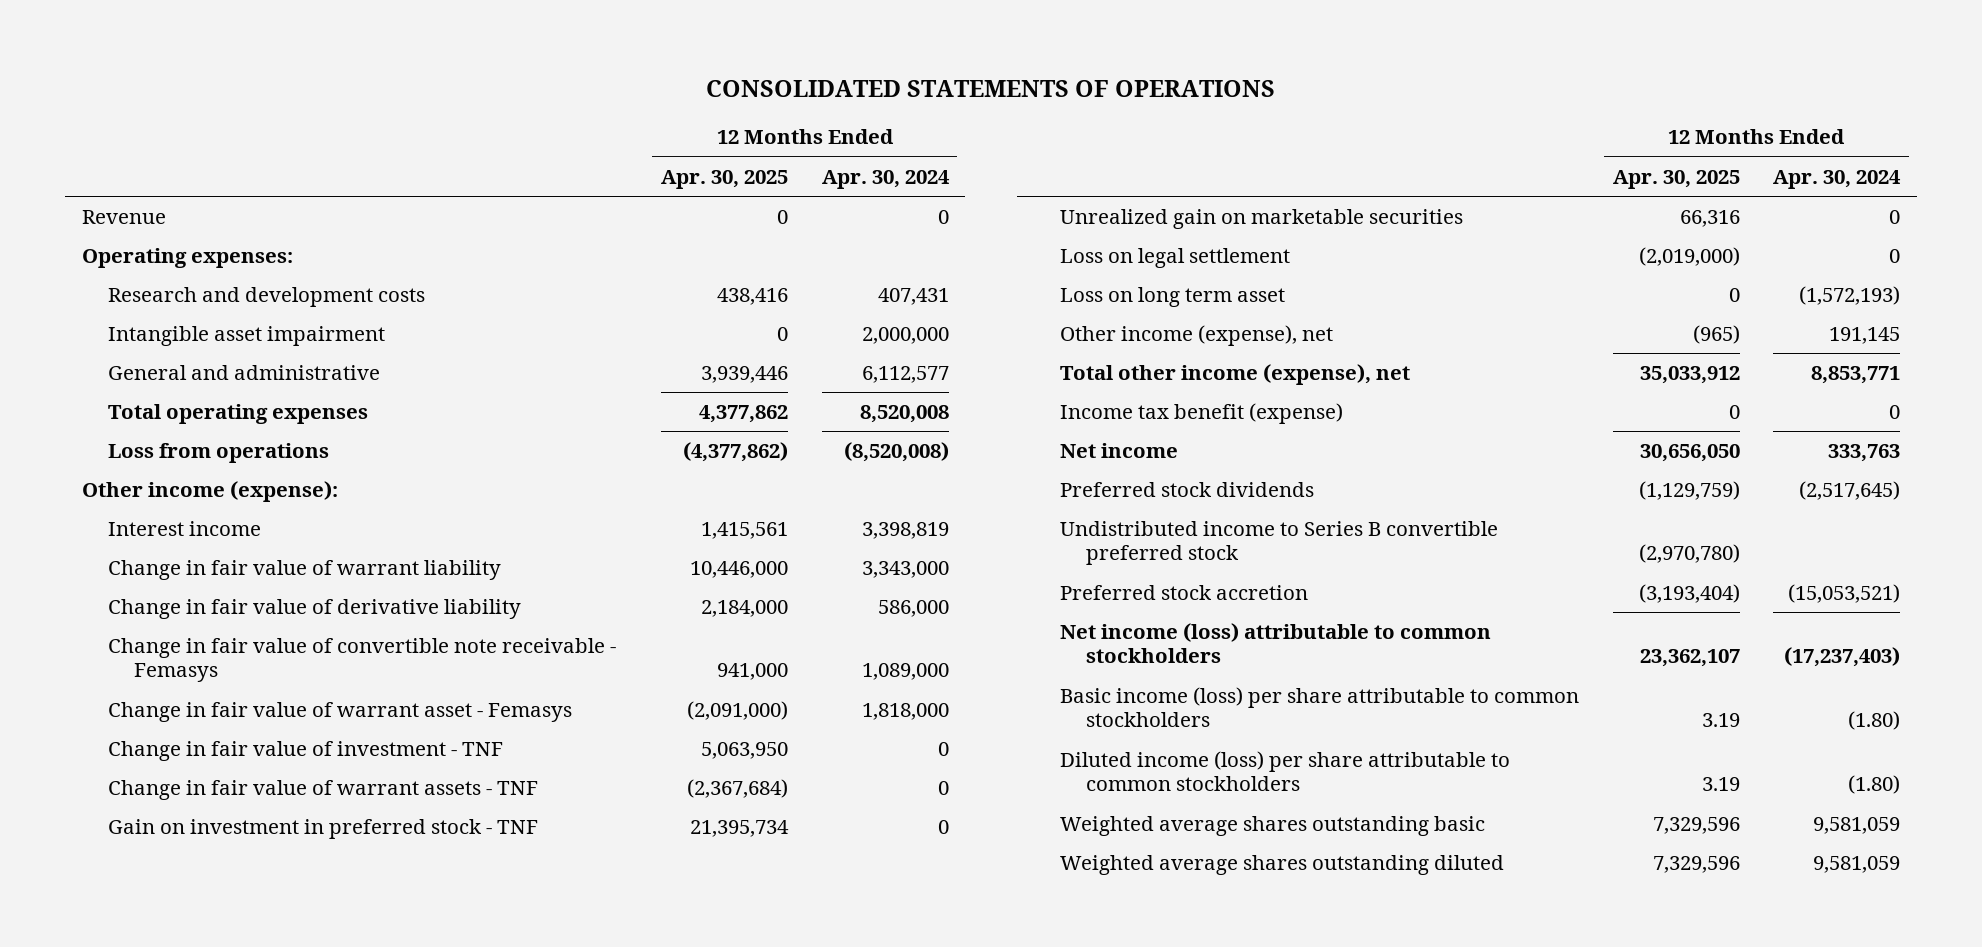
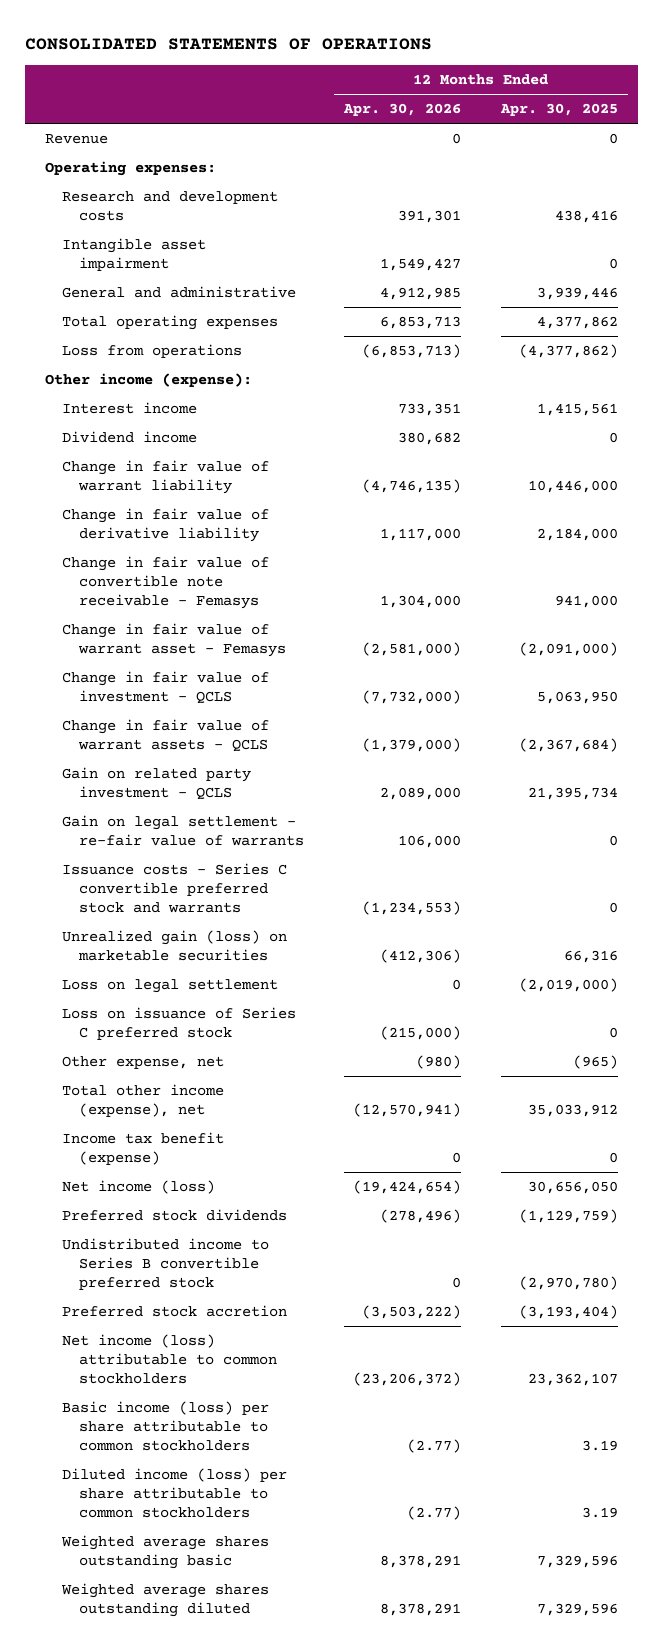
[821,169,950,189] Apr. 30, 2024 -> none
none -> [342,103,461,117] Apr. 30, 2026
none -> [61,431,197,444] Dividend income
[108,741,504,762] Change in fair value of investment - TNF -> [61,671,269,705] Change in fair value of investment - QCLS
[108,780,539,801] Change in fair value of warrant assets - TNF -> [61,719,269,753] Change in fair value of warrant assets - QCLS
[108,819,539,840] Gain on investment in preferred stock - TNF -> [61,767,251,801] Gain on related party investment - QCLS
none -> [61,815,304,847] Gain on legal settlement - re-fair value of warrants
none -> [61,863,287,914] Issuance costs - Series C convertible preferred stock and warrants
[1059,209,1463,230] Unrealized gain on marketable securities -> [61,930,287,962] Unrealized gain (loss) on marketable securities
[1059,287,1285,308] Loss on long term asset -> none
none -> [61,1007,296,1041] Loss on issuance of Series C preferred stock
[1059,325,1333,347] Other income (expense), net -> [61,1056,224,1070] Other expense, net
[1059,443,1178,459] Net income -> [61,1180,215,1195] Net income (loss)

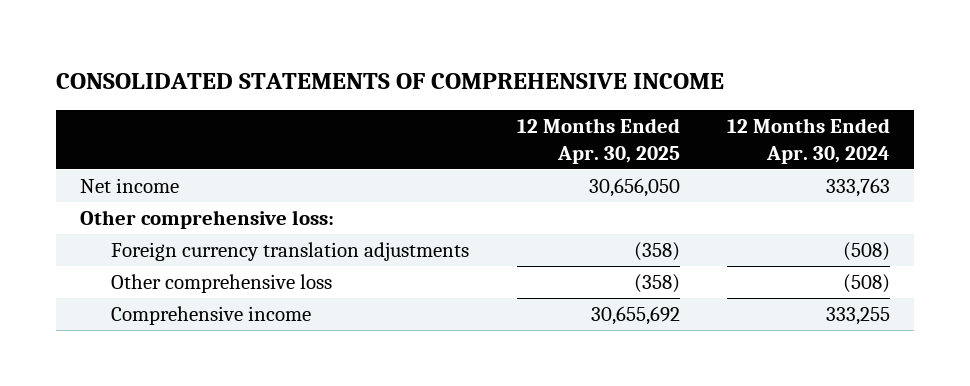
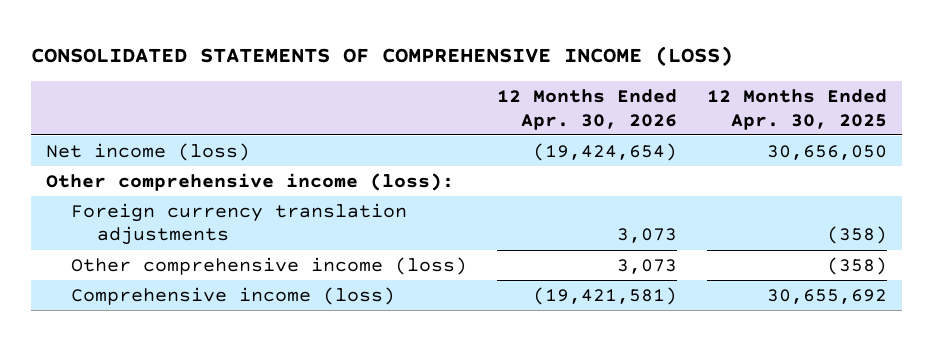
[55,72,724,89] CONSOLIDATED STATEMENTS OF COMPREHENSIVE INCOME -> [30,45,733,66] CONSOLIDATED STATEMENTS OF COMPREHENSIVE INCOME (LOSS)
[727,118,891,164] 12 Months Ended Apr. 30, 2024 -> none
none -> [497,89,678,130] 12 Months Ended Apr. 30, 2026
[79,178,179,194] Net income -> [45,142,250,161] Net income (loss)
[79,210,334,230] Other comprehensive loss: -> [45,172,454,191] Other comprehensive income (loss):
[110,274,332,294] Other comprehensive loss -> [71,256,468,275] Other comprehensive income (loss)
[110,306,311,326] Comprehensive income -> [71,286,396,305] Comprehensive income (loss)

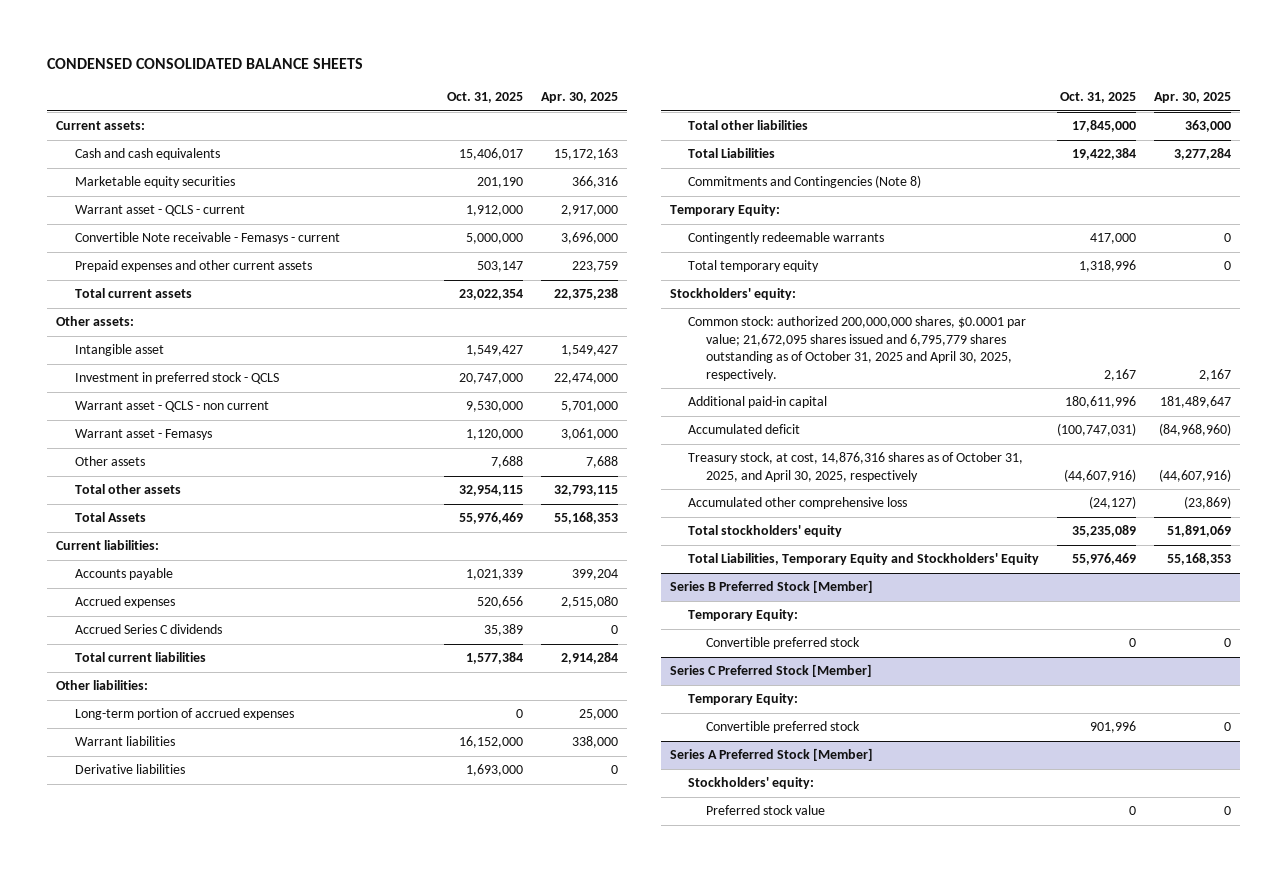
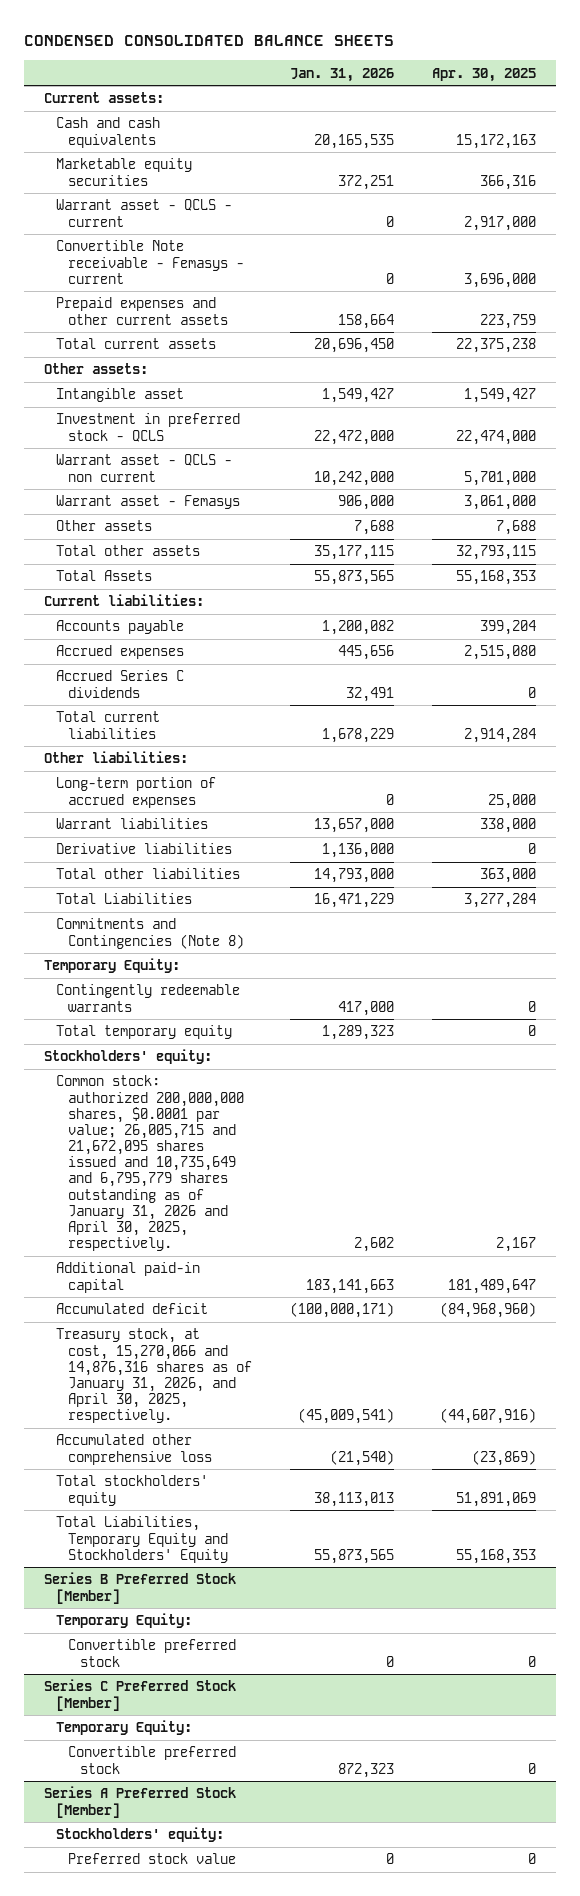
[446,92,523,104] Oct. 31, 2025 -> none
none -> [289,67,394,82] Jan. 31, 2026
[688,316,1027,382] Common stock: authorized 200,000,000 shares, $0.0001 par value; 21,672,095 shares issued and 6,795,779 shares outstanding as of October 31, 2025 and April 30, 2025, respectively. -> [55,1075,244,1252] Common stock: authorized 200,000,000 shares, $0.0001 par value; 26,005,715 and 21,672,095 shares issued and 10,735,649 and 6,795,779 shares outstanding as of January 31, 2026 and April 30, 2025, respectively.
[688,452,1024,482] Treasury stock, at cost, 14,876,316 shares as of October 31, 2025, and April 30, 2025, respectively -> [55,1328,252,1424] Treasury stock, at cost, 15,270,066 and 14,876,316 shares as of January 31, 2026, and April 30, 2025, respectively.

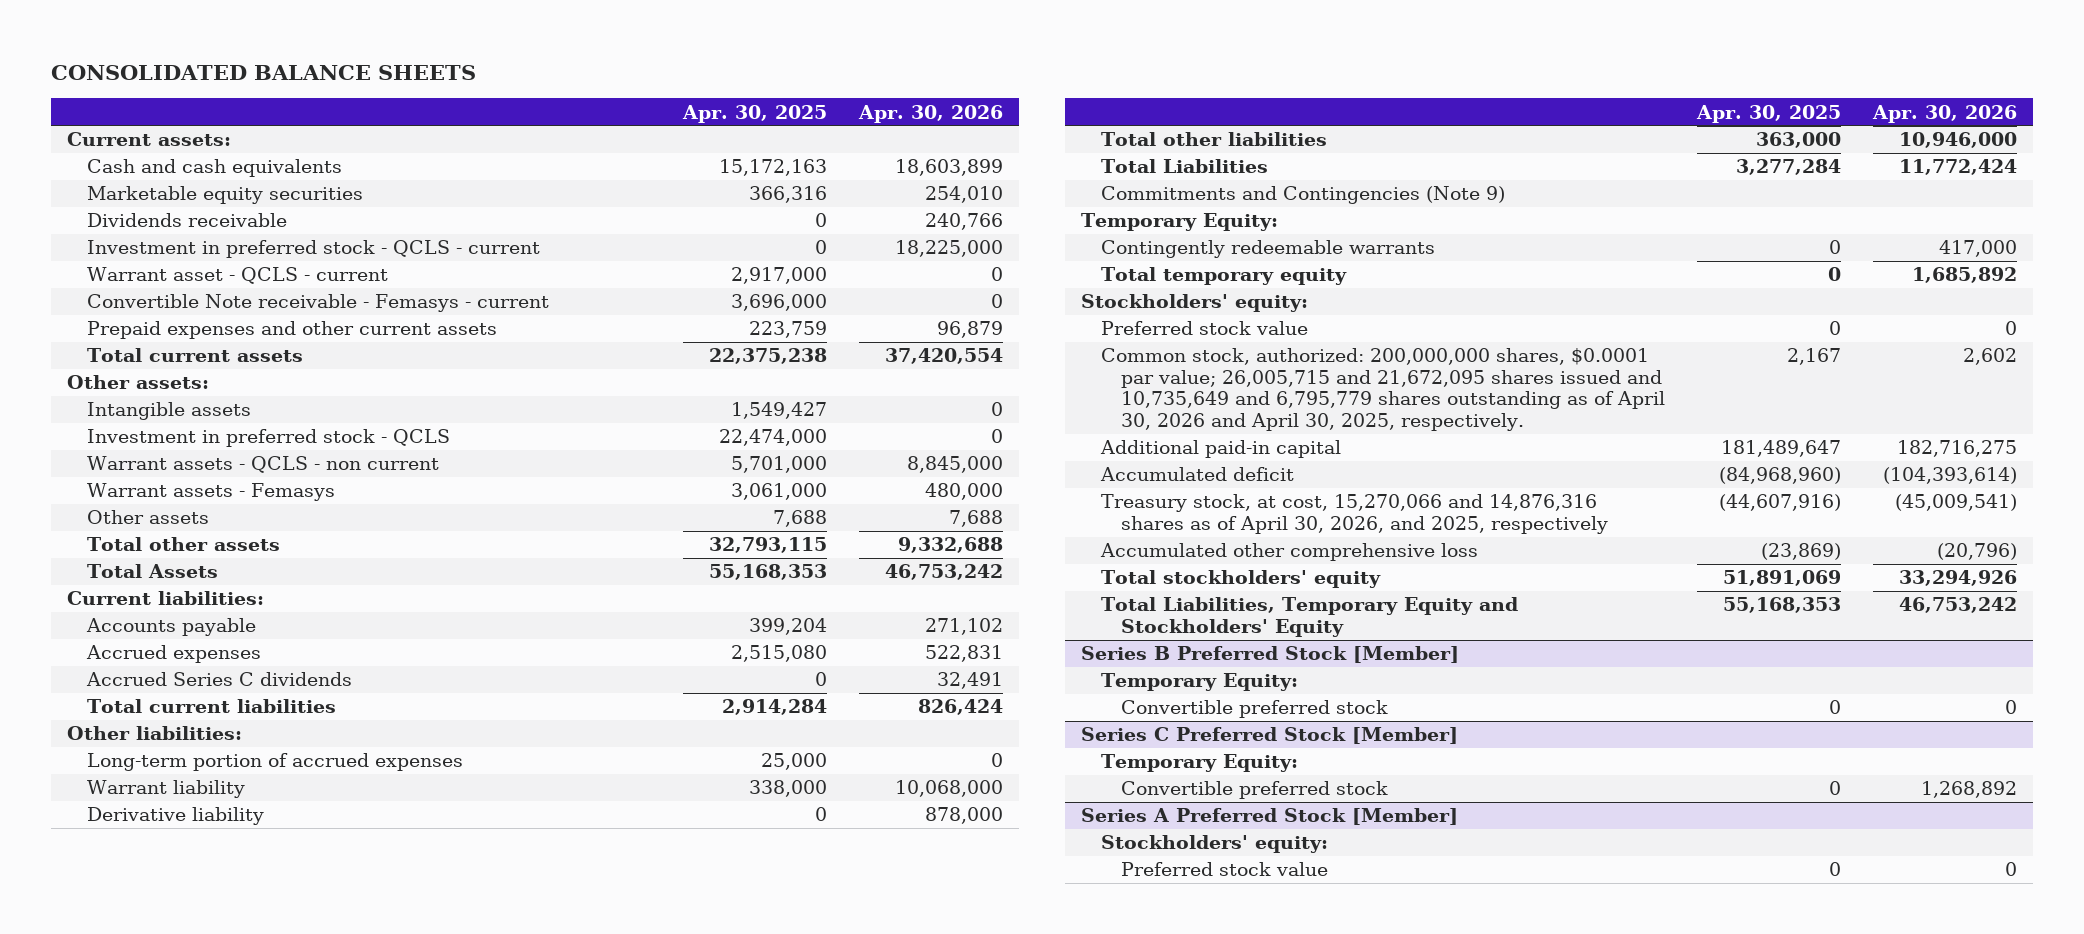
[24,35,395,47] CONDENSED CONSOLIDATED BALANCE SHEETS -> [51,64,477,80] CONSOLIDATED BALANCE SHEETS
[289,67,394,82] Jan. 31, 2026 -> none
none -> [857,104,1003,123] Apr. 30, 2026
none -> [87,213,288,228] Dividends receivable
none -> [87,240,541,259] Investment in preferred stock - QCLS - current
[55,388,184,403] Intangible asset -> [87,402,252,421] Intangible assets
[55,454,232,482] Warrant asset - QCLS - non current -> [87,456,440,474] Warrant assets - QCLS - non current
[55,495,240,510] Warrant asset - Femasys -> [87,483,336,502] Warrant assets - Femasys
[55,818,208,830] Warrant liabilities -> [87,780,246,799] Warrant liability
[55,843,232,855] Derivative liabilities -> [87,807,265,826] Derivative liability
[55,918,244,949] Commitments and Contingencies (Note 8) -> [1100,186,1505,205] Commitments and Contingencies (Note 9)
none -> [1100,321,1308,336] Preferred stock value
[55,1075,244,1252] Common stock: authorized 200,000,000 shares, $0.0001 par value; 26,005,715 and 21,672,095 shares issued and 10,735,649 and 6,795,779 shares outstanding as of January 31, 2026 and April 30, 2025, respectively. -> [1100,348,1665,431] Common stock, authorized: 200,000,000 shares, $0.0001 par value; 26,005,715 and 21,672,095 shares issued and 10,735,649 and 6,795,779 shares outstanding as of April 30, 2026 and April 30, 2025, respectively.
[55,1328,252,1424] Treasury stock, at cost, 15,270,066 and 14,876,316 shares as of January 31, 2026, and April 30, 2025, respectively. -> [1100,494,1608,534] Treasury stock, at cost, 15,270,066 and 14,876,316 shares as of April 30, 2026, and 2025, respectively

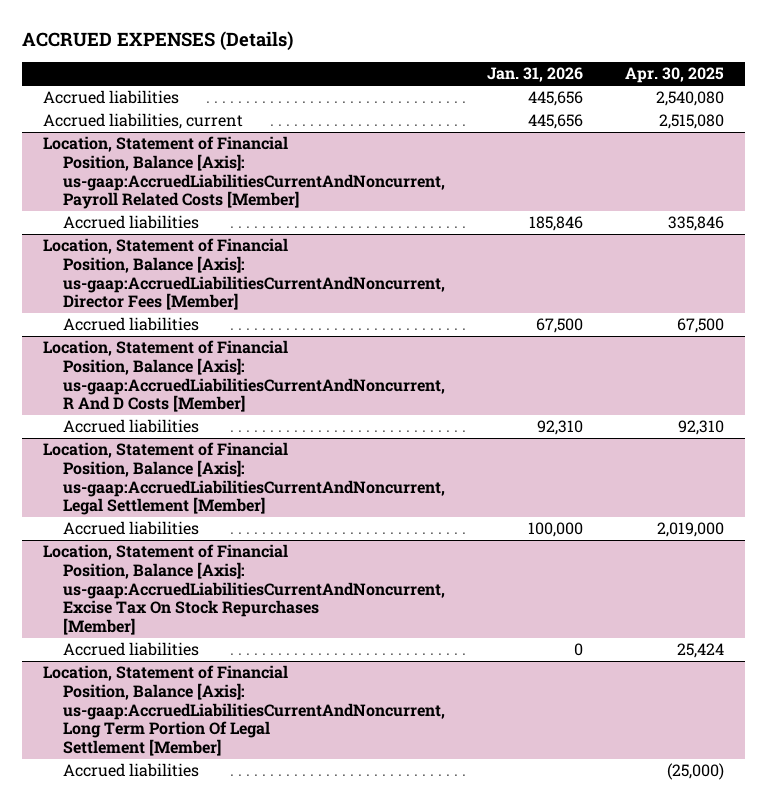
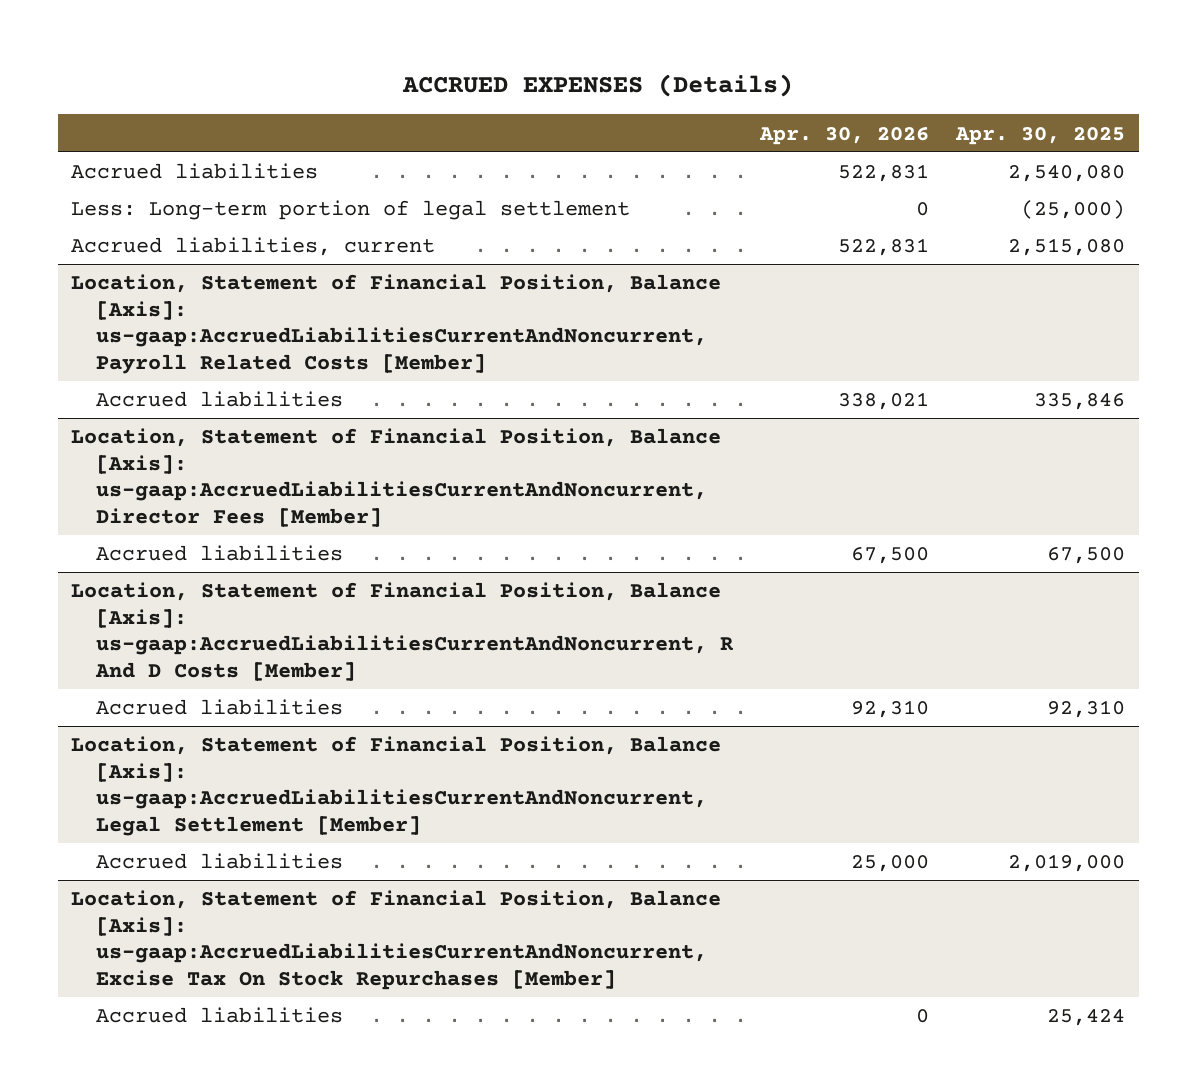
[486,67,583,83] Jan. 31, 2026 -> none
none -> [759,126,930,145] Apr. 30, 2026
none -> [71,200,631,221] Less: Long-term portion of legal settlement
[42,665,445,756] Location, Statement of Financial Position, Balance [Axis]: us-gaap:AccruedLiabilitiesCurrentAndNoncurrent, Long Term Portion Of Legal Settlement [Member] -> none
[62,763,199,778] Accrued liabilities -> none

